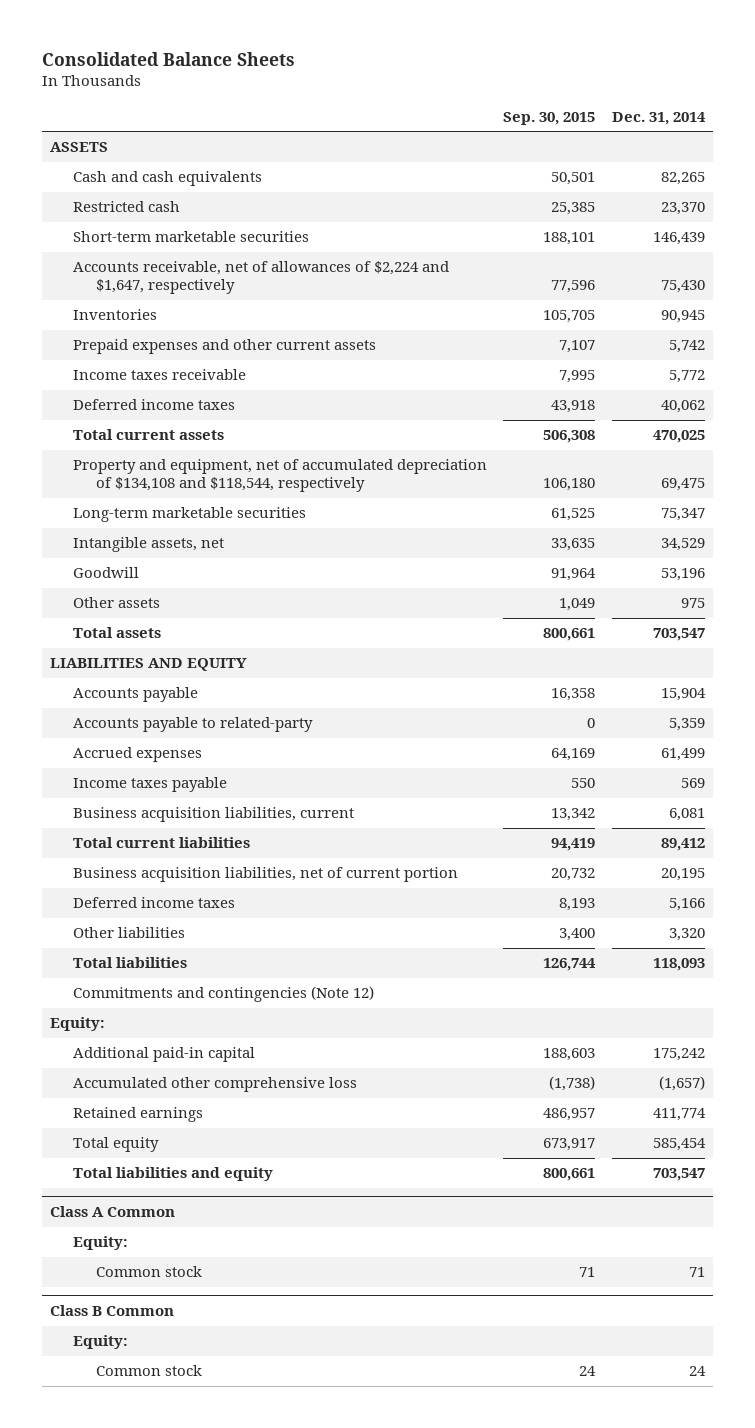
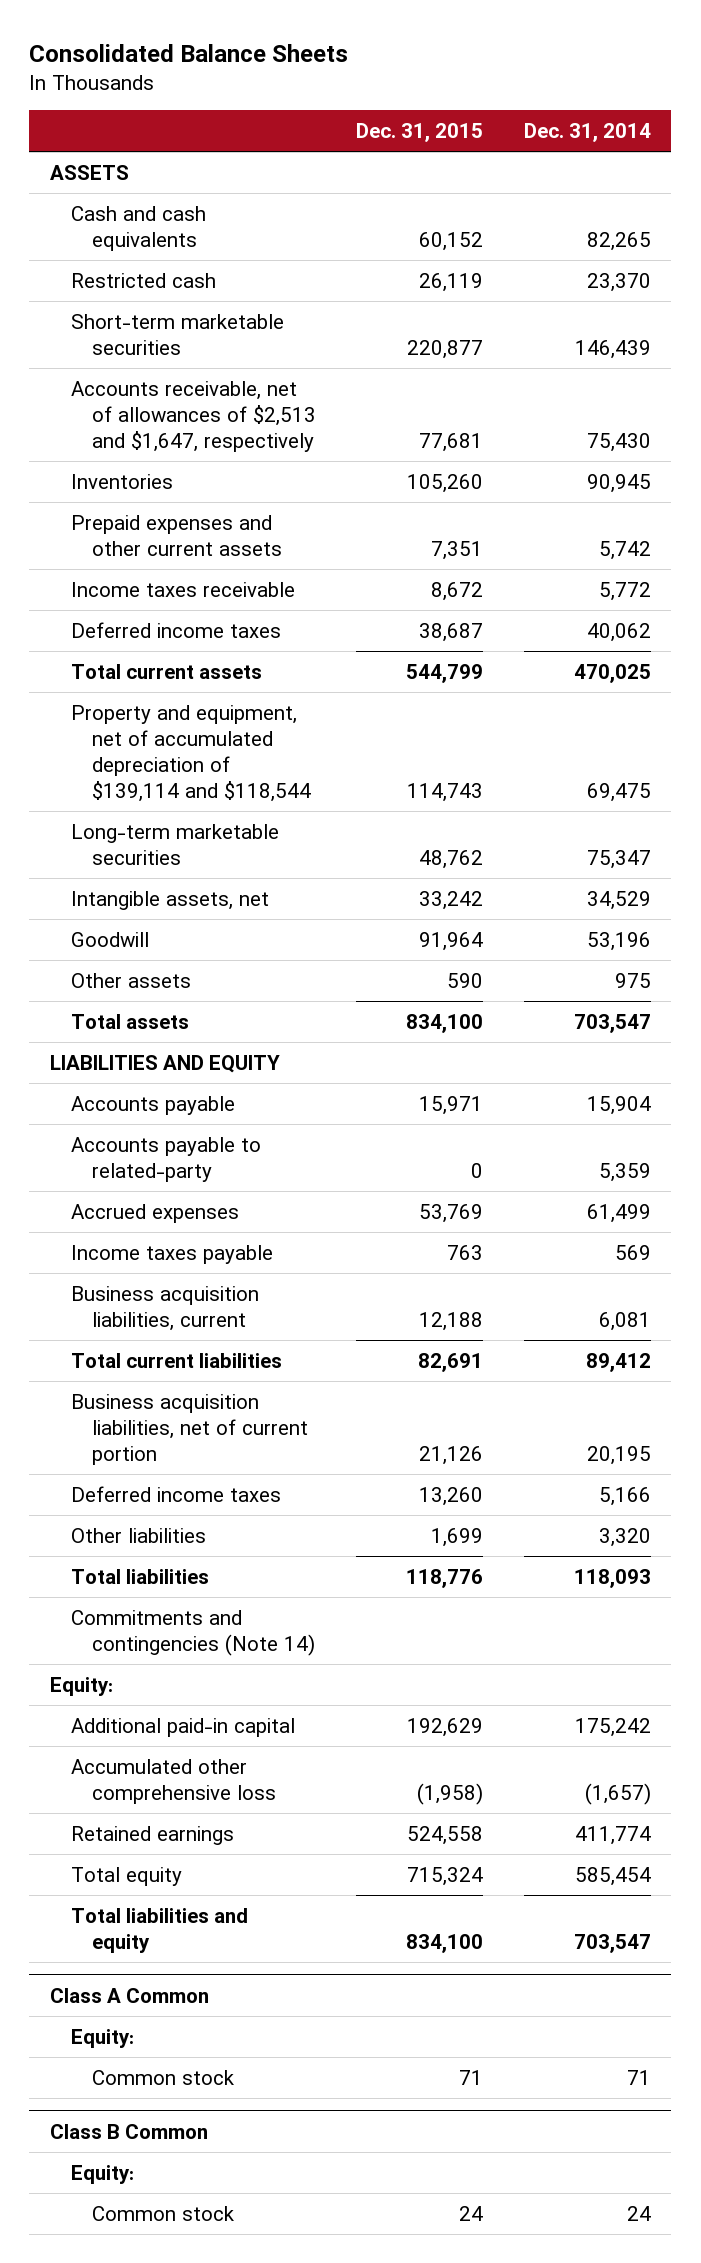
[503,111,596,125] Sep. 30, 2015 -> none
none -> [356,123,484,143] Dec. 31, 2015
[73,261,450,295] Accounts receivable, net of allowances of $2,224 and $1,647, respectively -> [70,380,316,452] Accounts receivable, net of allowances of $2,513 and $1,647, respectively
[73,459,488,493] Property and equipment, net of accumulated depreciation of $134,108 and $118,544, respectively -> [70,704,311,802] Property and equipment, net of accumulated depreciation of $139,114 and $118,544
[73,986,375,1003] Commitments and contingencies (Note 12) -> [70,1609,315,1656] Commitments and contingencies (Note 14)

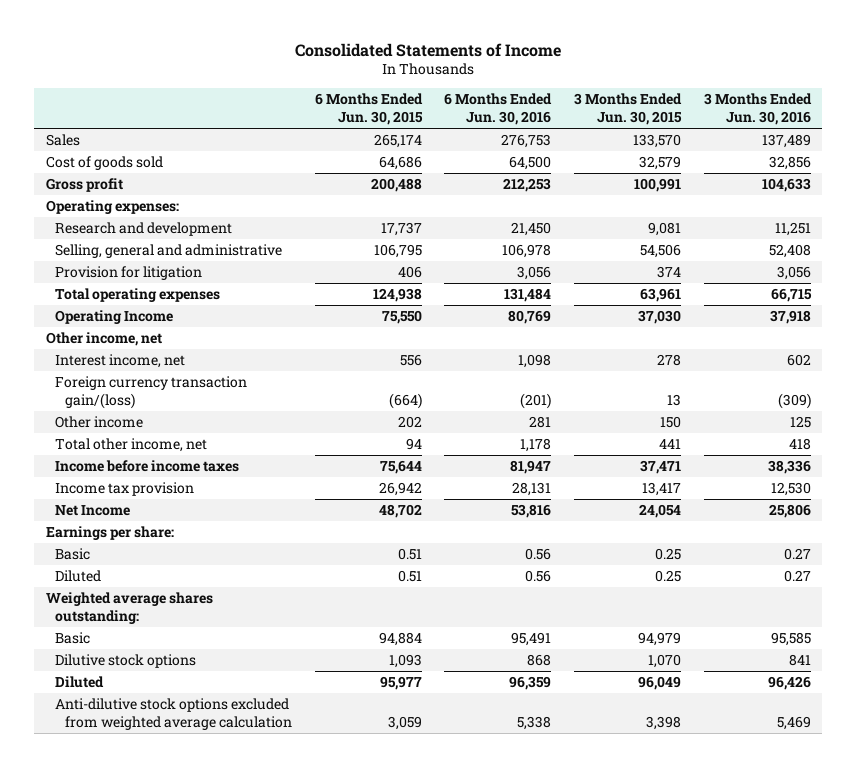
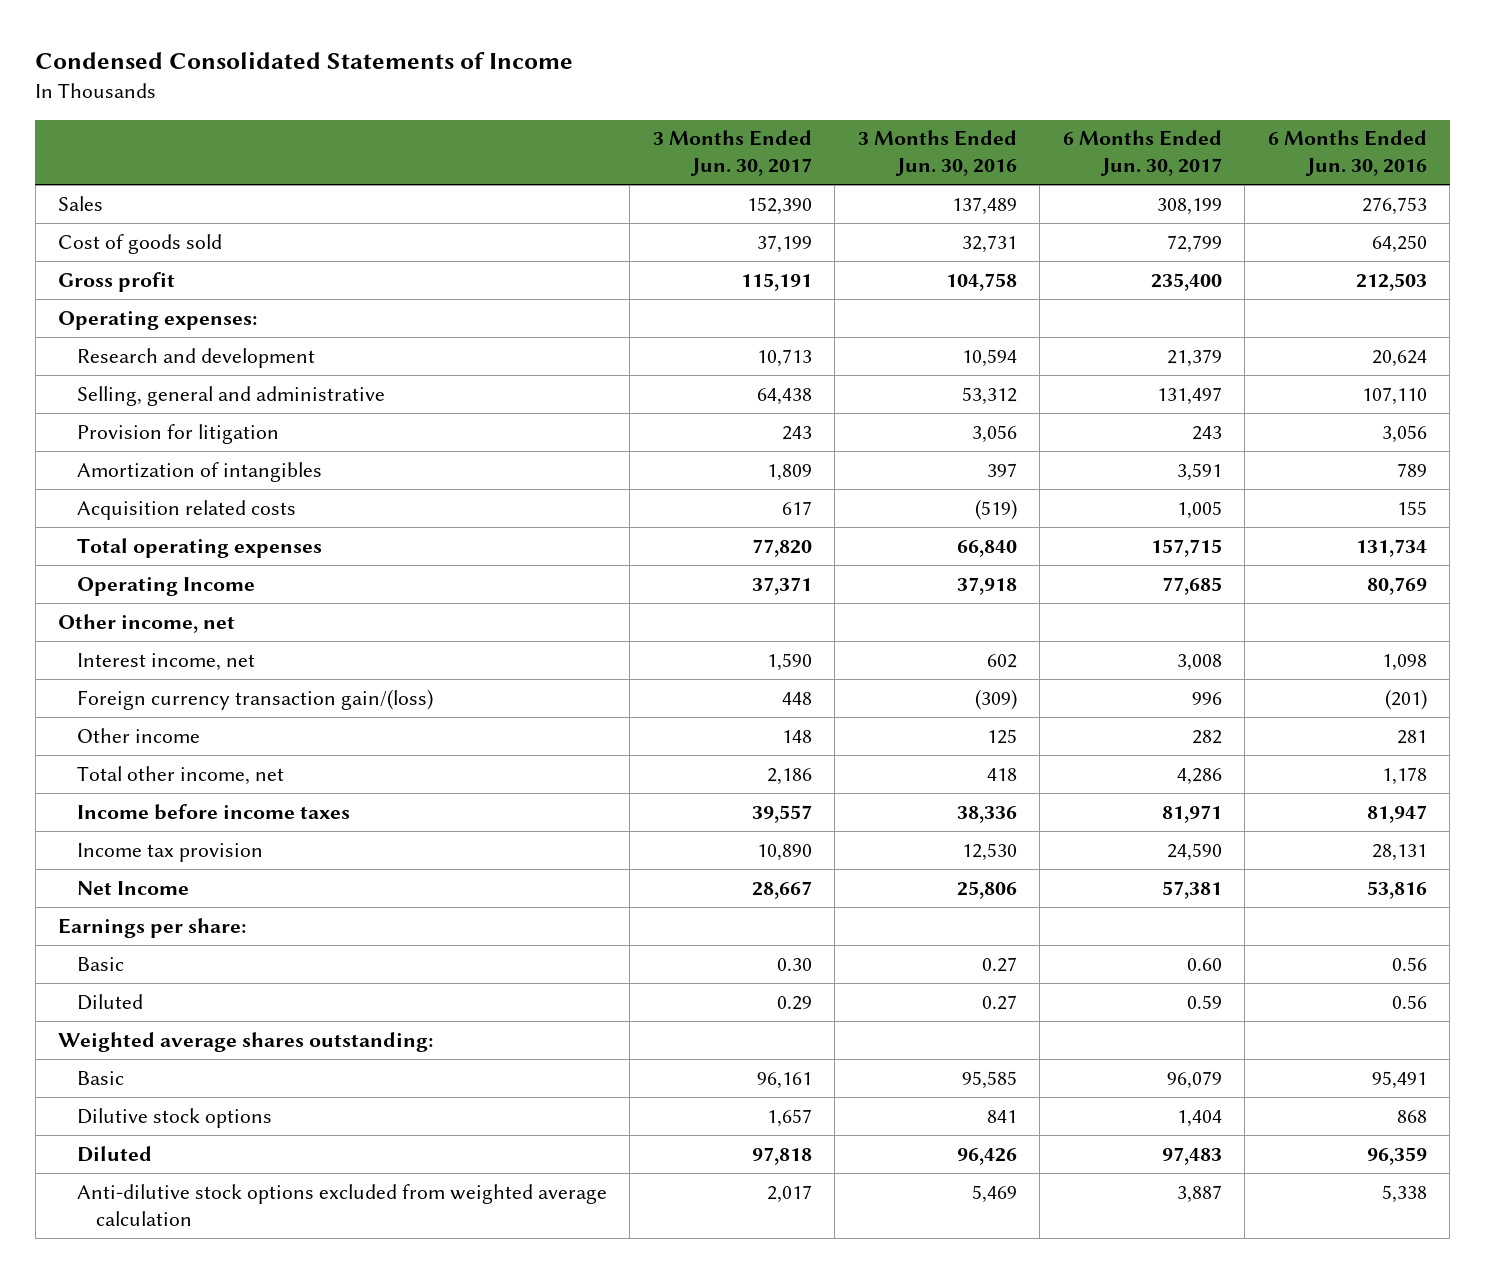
[295,42,562,57] Consolidated Statements of Income -> [35,51,574,69] Condensed Consolidated Statements of Income
[314,93,423,125] 6 Months Ended Jun. 30, 2015 -> none
[573,93,682,125] 3 Months Ended Jun. 30, 2015 -> none
none -> [652,130,812,177] 3 Months Ended Jun. 30, 2017
none -> [1062,130,1222,177] 6 Months Ended Jun. 30, 2017
[509,156,552,171] 64,500 -> [1371,234,1427,253] 64,250
[768,156,811,171] 32,856 -> [961,234,1017,253] 32,731
[503,178,552,193] 212,253 -> [1355,272,1427,291] 212,503
[761,178,811,193] 104,633 -> [945,272,1017,291] 104,758
[511,222,552,237] 21,450 -> [1371,349,1427,367] 20,624
[774,222,811,237] 11,251 -> [961,348,1017,367] 10,594
[502,244,552,259] 106,978 -> [1361,386,1427,405] 107,110
[768,244,811,259] 52,408 -> [961,386,1017,405] 53,312
none -> [76,461,322,482] Amortization of intangibles
none -> [76,499,296,520] Acquisition related costs
[504,288,552,303] 131,484 -> [1355,538,1427,557] 131,734
[770,288,812,303] 66,715 -> [956,539,1017,557] 66,840

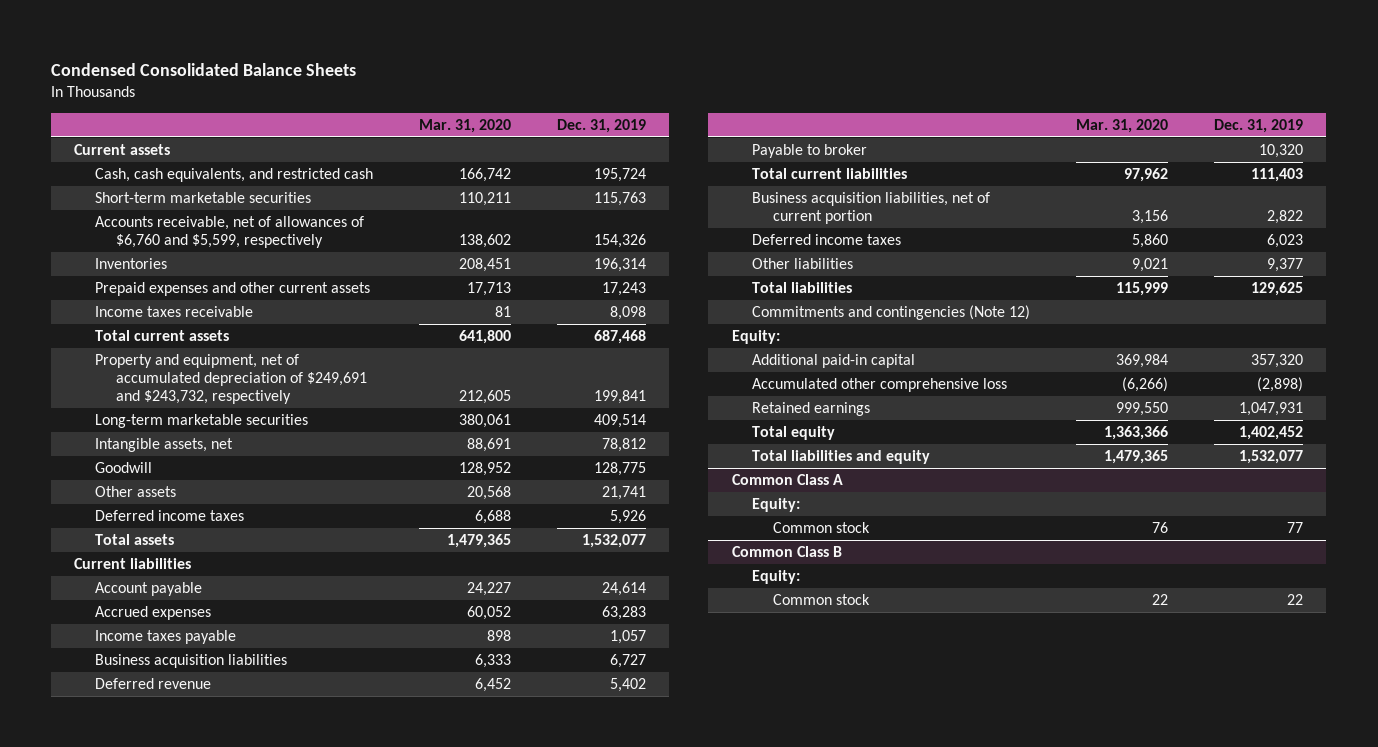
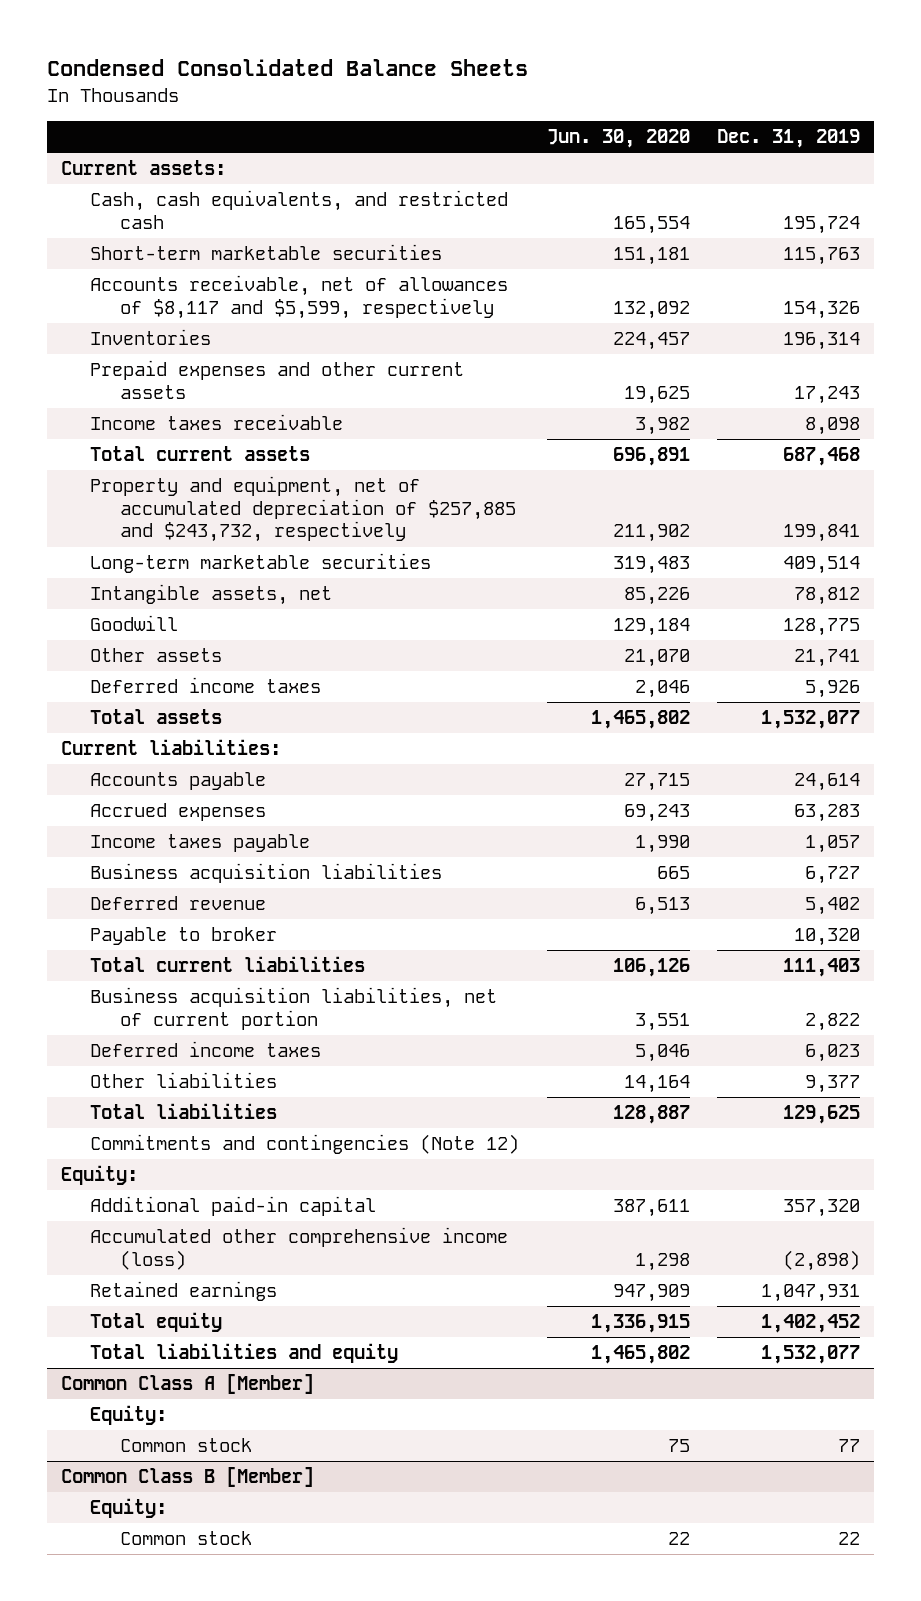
[419,118,512,133] Mar. 31, 2020 -> none
none -> [546,128,690,148] Jun. 30, 2020
[74,143,171,155] Current assets -> [61,160,227,176] Current assets:
[95,215,365,249] Accounts receivable, net of allowances of $6,760 and $5,599, respectively -> [90,275,509,319] Accounts receivable, net of allowances of $8,117 and $5,599, respectively
[95,353,367,405] Property and equipment, net of accumulated depreciation of $249,691 and $243,732, respectively -> [90,476,516,543] Property and equipment, net of accumulated depreciation of $257,885 and $243,732, respectively
[74,557,192,569] Current liabilities -> [61,739,282,756] Current liabilities:
[95,581,203,596] Account payable -> [90,772,267,791] Accounts payable
[752,377,1008,392] Accumulated other comprehensive loss -> [90,1227,509,1270] Accumulated other comprehensive income (loss)
[731,473,843,485] Common Class A -> [61,1374,315,1395] Common Class A [Member]
[731,545,842,557] Common Class B -> [61,1467,315,1488] Common Class B [Member]

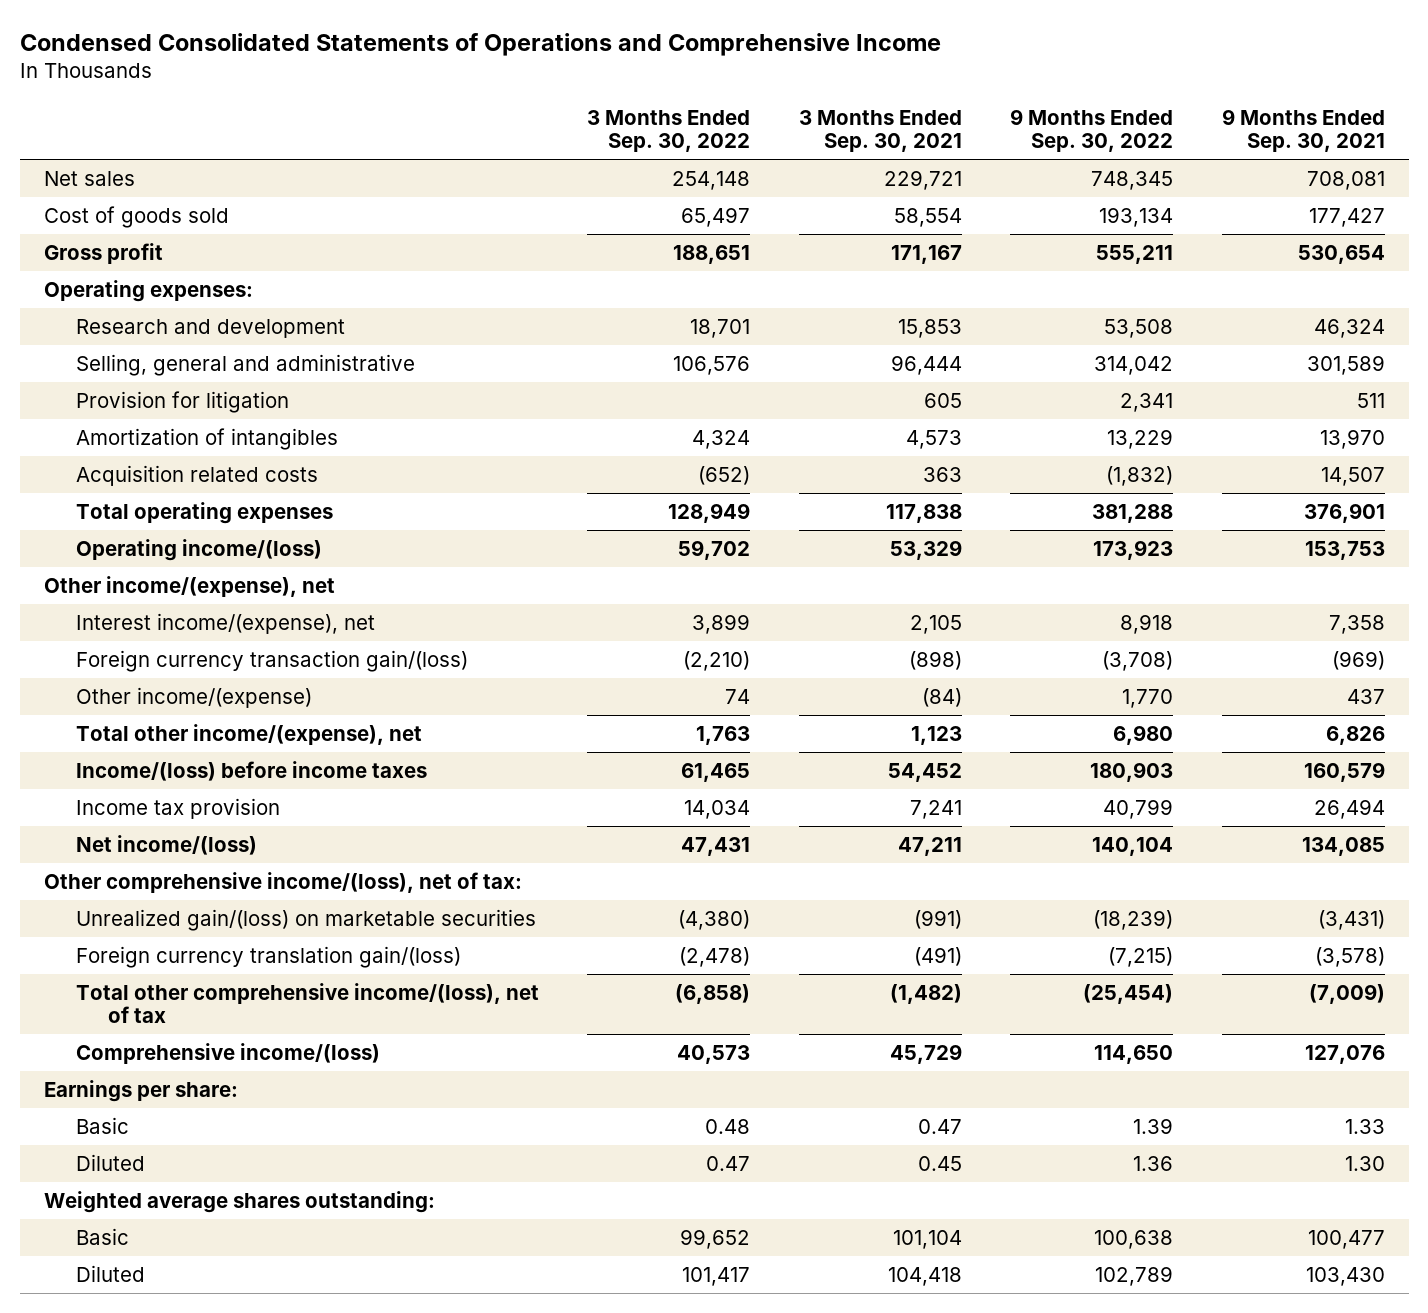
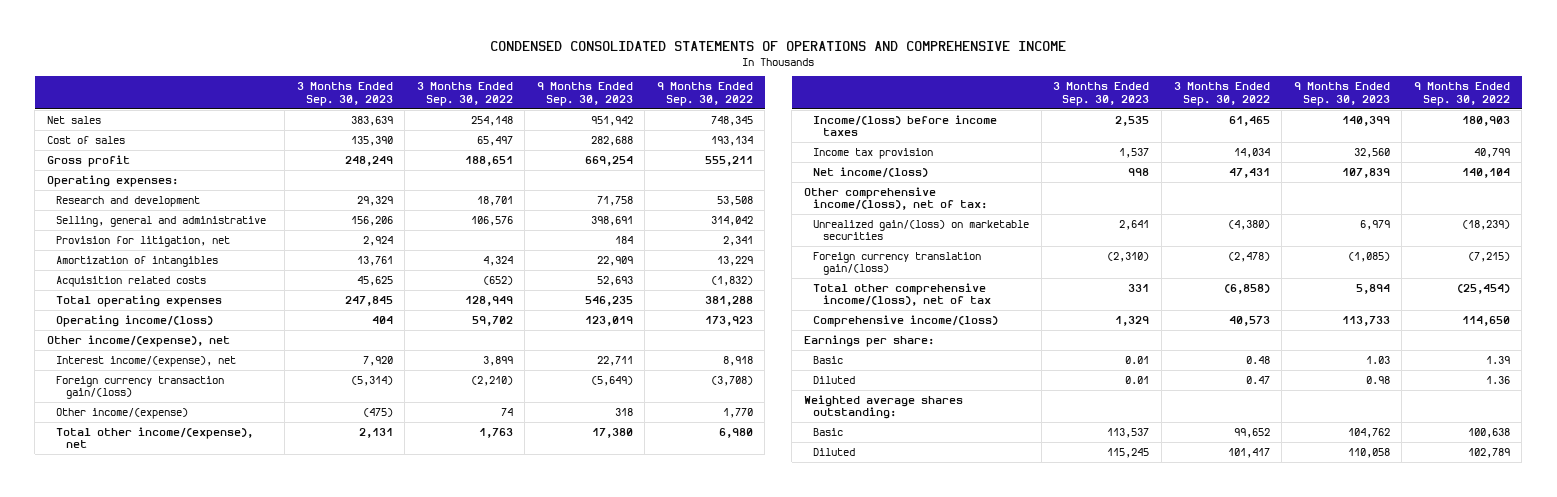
[19,33,941,57] Condensed Consolidated Statements of Operations and Comprehensive Income -> [490,41,1067,52] CONDENSED CONSOLIDATED STATEMENTS OF OPERATIONS AND COMPREHENSIVE INCOME
[798,109,962,153] 3 Months Ended Sep. 30, 2021 -> none
[1221,108,1385,153] 9 Months Ended Sep. 30, 2021 -> none
none -> [296,82,393,106] 3 Months Ended Sep. 30, 2023
none -> [536,82,633,106] 9 Months Ended Sep. 30, 2023
[43,205,229,228] Cost of goods sold -> [46,136,125,145] Cost of sales
[75,390,289,413] Provision for litigation -> [56,236,231,248] Provision for litigation, net

